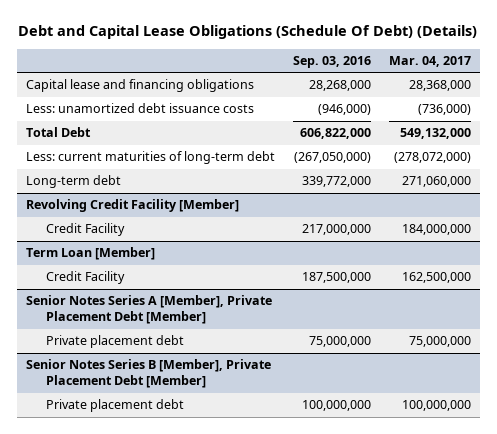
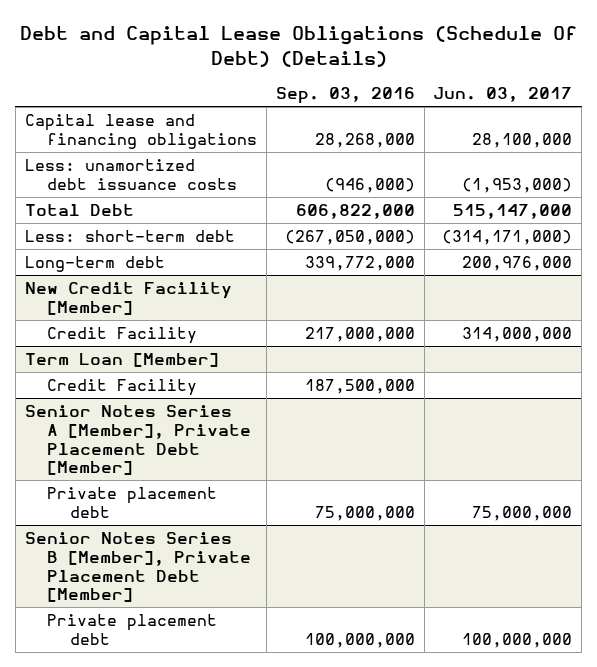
[388,56,471,68] Mar. 04, 2017 -> none
none -> [433,87,573,103] Jun. 03, 2017
[25,151,275,165] Less: current maturities of long-term debt -> [24,229,235,242] Less: short-term debt
[25,199,239,213] Revolving Credit Facility [Member] -> [24,281,232,315] New Credit Facility [Member]

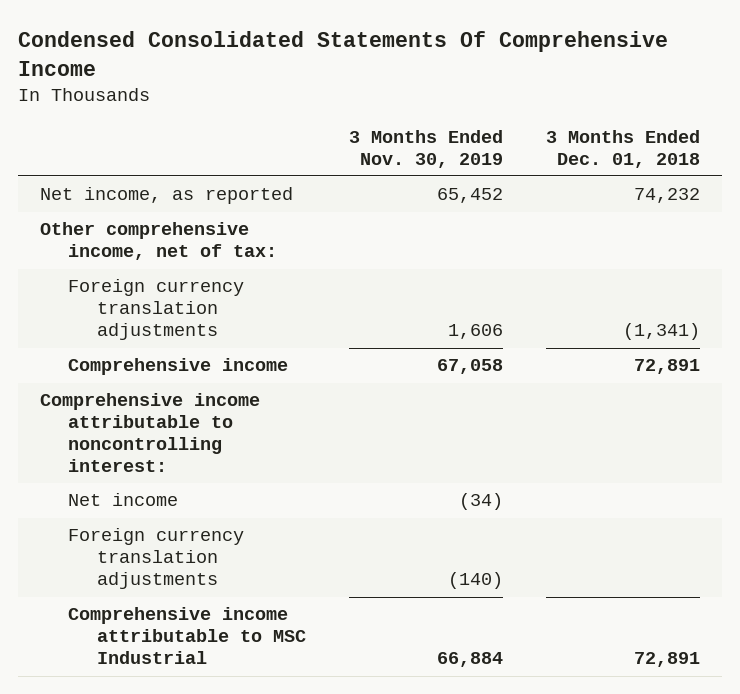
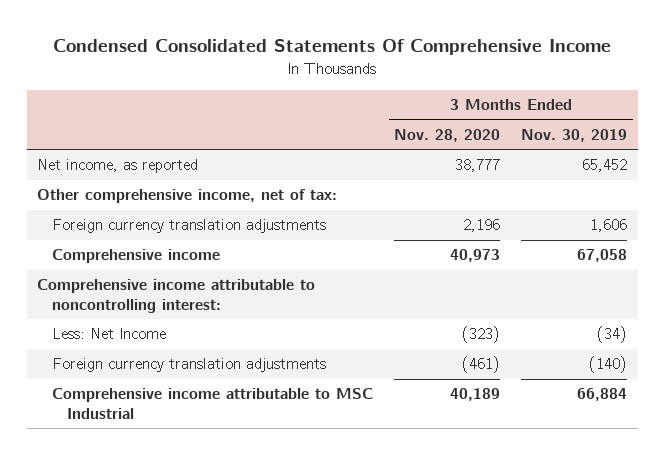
[546,129,701,168] 3 Months Ended Dec. 01, 2018 -> none
none -> [394,128,501,142] Nov. 28, 2020
[68,493,179,507] Net income -> [52,328,167,340] Less: Net Income

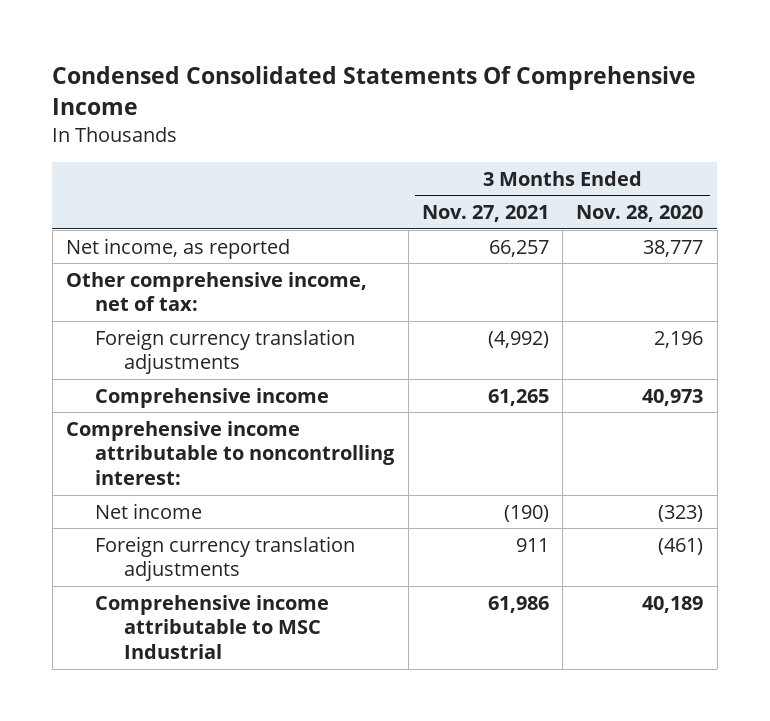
[521,128,628,142] Nov. 30, 2019 -> none
none -> [421,205,549,223] Nov. 27, 2021
[52,328,167,340] Less: Net Income -> [95,502,203,519] Net income

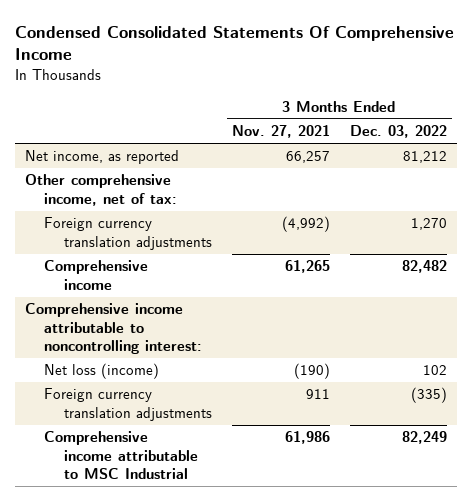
[576,205,704,223] Nov. 28, 2020 -> none
none -> [349,125,447,139] Dec. 03, 2022
[95,502,203,519] Net income -> [44,363,160,380] Net loss (income)

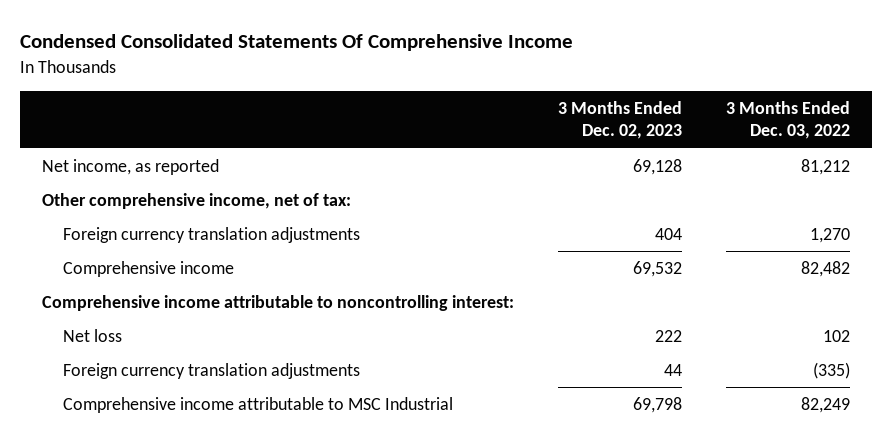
[231,125,330,139] Nov. 27, 2021 -> none
none -> [557,101,682,140] 3 Months Ended Dec. 02, 2023
[44,363,160,380] Net loss (income) -> [62,329,122,343] Net loss

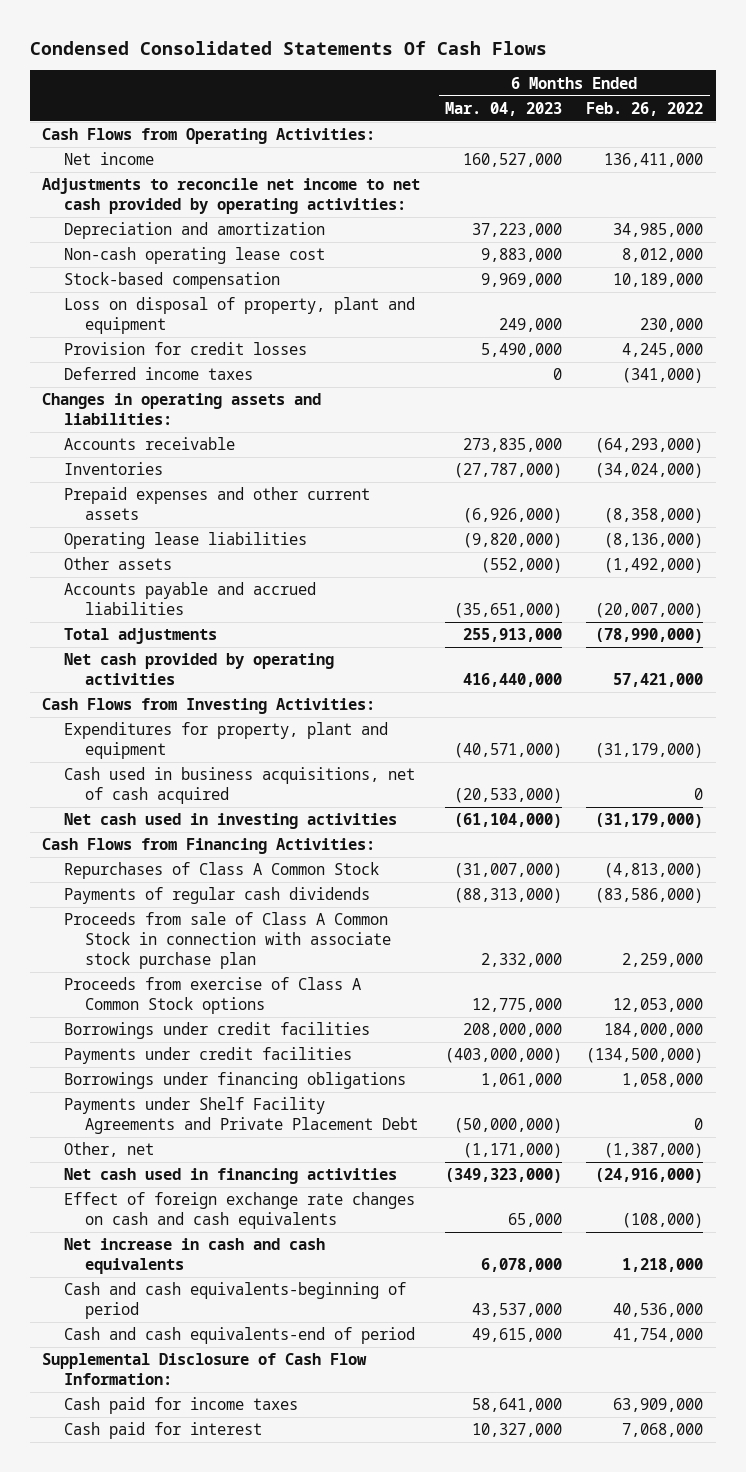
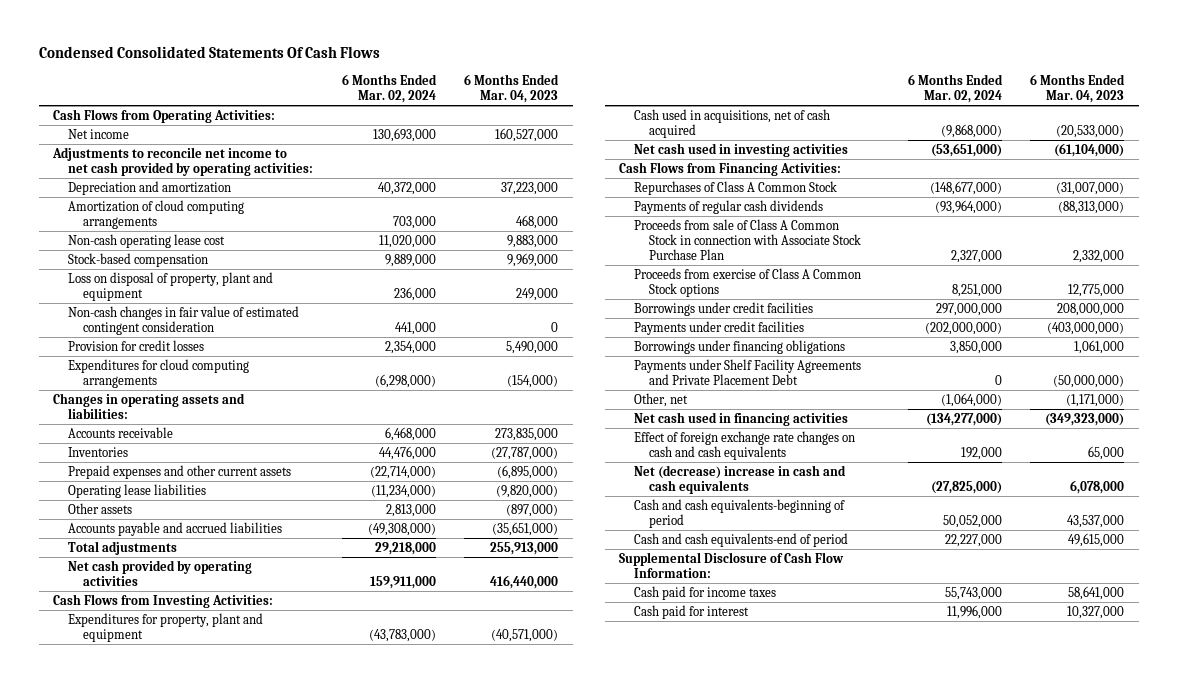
[586,101,704,116] Feb. 26, 2022 -> none
none -> [341,74,437,103] 6 Months Ended Mar. 02, 2024
none -> [67,199,244,229] Amortization of cloud computing arrangements
none -> [67,305,299,335] Non-cash changes in fair value of estimated contingent consideration
[63,367,253,381] Deferred income taxes -> none
none -> [67,358,249,388] Expenditures for cloud computing arrangements
[462,508,562,524] (6,926,000) -> [497,464,559,479] (6,895,000)
[480,558,562,574] (552,000) -> [506,503,559,517] (897,000)
[63,767,415,805] Cash used in business acquisitions, net of cash acquired -> [634,108,831,138] Cash used in acquisitions, net of cash acquired
[63,912,392,970] Proceeds from sale of Class A Common Stock in connection with associate stock purchase plan -> [634,218,862,260] Proceeds from sale of Class A Common Stock in connection with Associate Stock Purchase Plan
[63,1238,325,1275] Net increase in cash and cash equivalents -> [634,464,847,494] Net (decrease) increase in cash and cash equivalents

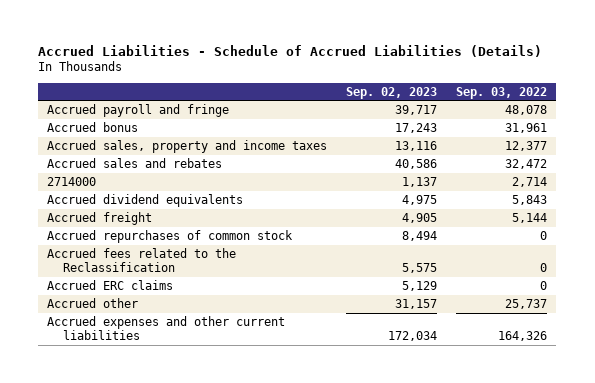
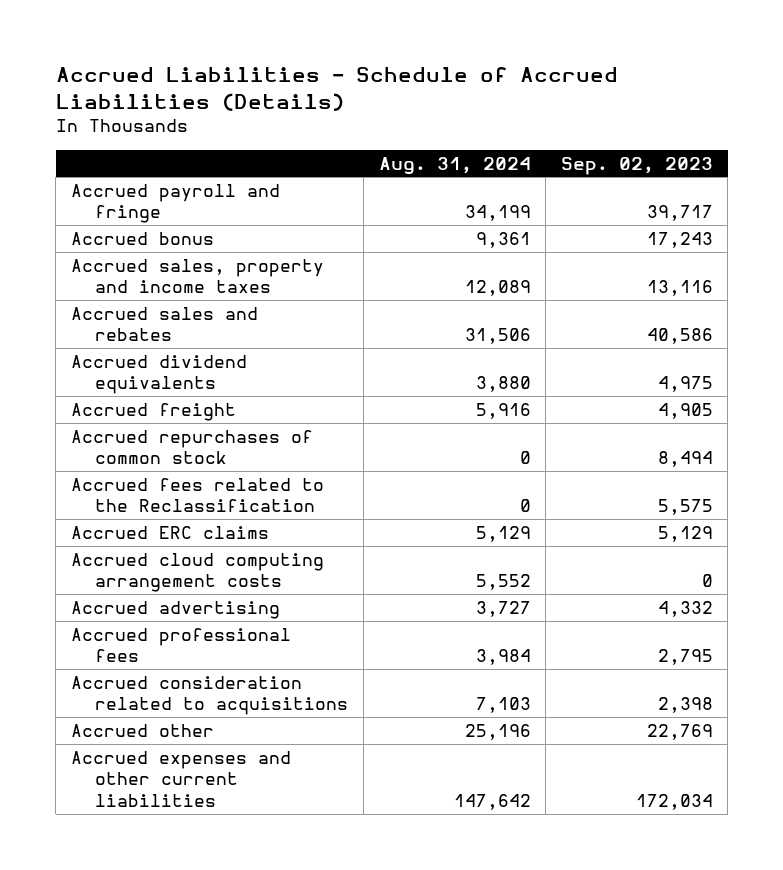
[456,86,548,99] Sep. 03, 2022 -> none
none -> [378,156,531,175] Aug. 31, 2024
[47,177,97,187] 2714000 -> none
none -> [70,552,324,593] Accrued cloud computing arrangement costs
none -> [70,600,280,619] Accrued advertising
none -> [70,627,291,663] Accrued professional fees
none -> [70,675,349,716] Accrued consideration related to acquisitions
[395,299,438,310] 31,157 -> [646,723,713,740] 22,769

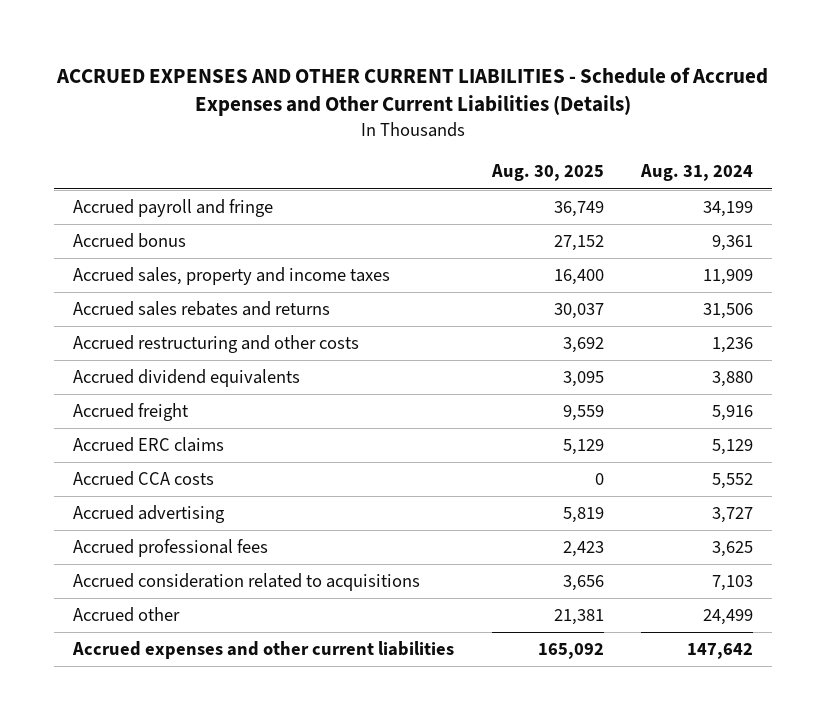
[55,67,618,112] Accrued Liabilities - Schedule of Accrued Liabilities (Details) -> [56,66,769,117] ACCRUED EXPENSES AND OTHER CURRENT LIABILITIES - Schedule of Accrued Expenses and Other Current Liabilities (Details)
[560,156,713,175] Sep. 02, 2023 -> none
none -> [490,164,604,182] Aug. 30, 2025
[464,280,531,297] 12,089 -> [703,269,754,286] 11,909
[70,306,258,342] Accrued sales and rebates -> [73,301,331,317] Accrued sales rebates and returns
none -> [73,335,360,354] Accrued restructuring and other costs
[70,429,313,465] Accrued repurchases of common stock -> none
[70,477,324,513] Accrued fees related to the Reclassification -> none
[70,552,324,593] Accrued cloud computing arrangement costs -> [73,471,215,487] Accrued CCA costs
[475,649,531,666] 3,984 -> [712,541,754,558] 3,625
[464,723,531,740] 25,196 -> [703,609,754,626] 24,499

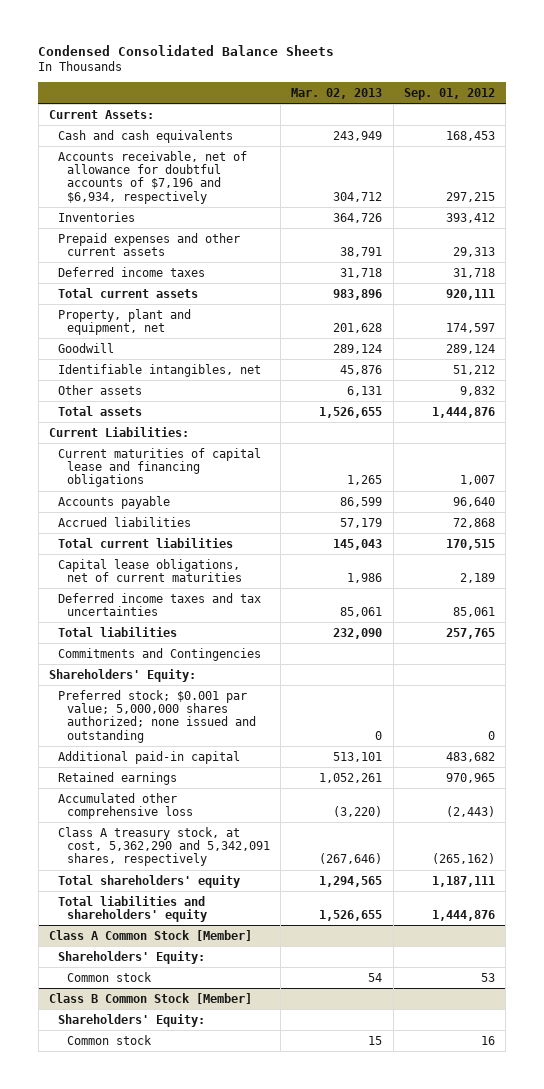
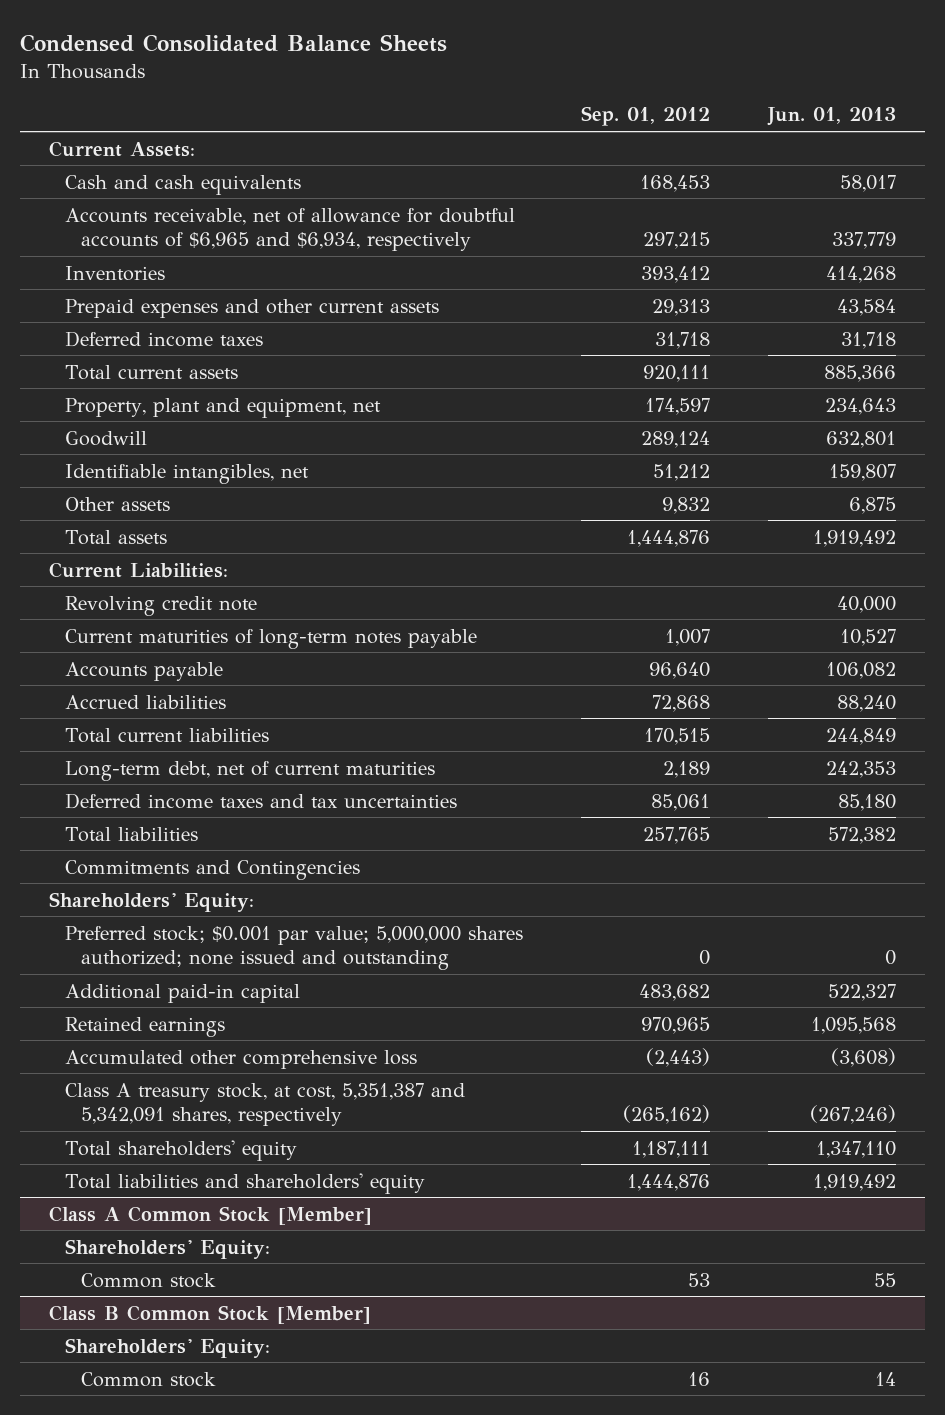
[291,87,383,99] Mar. 02, 2013 -> none
none -> [766,107,896,127] Jun. 01, 2013
[57,150,247,204] Accounts receivable, net of allowance for doubtful accounts of $7,196 and $6,934, respectively -> [64,207,515,251] Accounts receivable, net of allowance for doubtful accounts of $6,965 and $6,934, respectively
[57,447,261,488] Current maturities of capital lease and financing obligations -> none
none -> [64,595,257,616] Revolving credit note
none -> [64,628,477,649] Current maturities of long-term notes payable
[57,558,242,582] Capital lease obligations, net of current maturities -> [64,760,435,781] Long-term debt, net of current maturities
[57,826,270,867] Class A treasury stock, at cost, 5,362,290 and 5,342,091 shares, respectively -> [64,1082,465,1126] Class A treasury stock, at cost, 5,351,387 and 5,342,091 shares, respectively

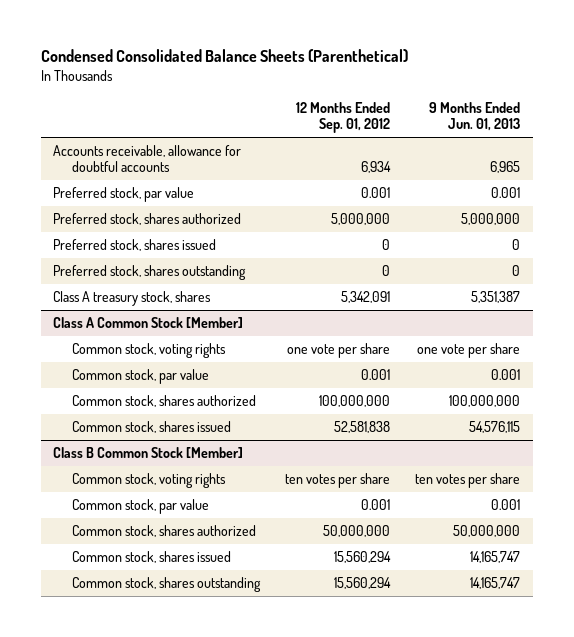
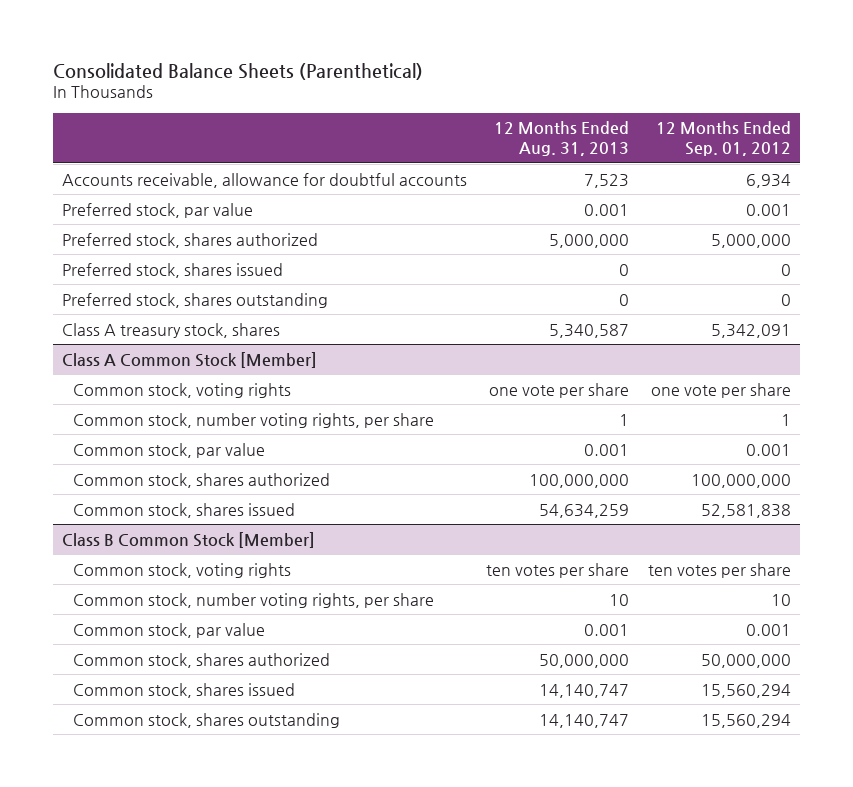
[40,49,408,63] Condensed Consolidated Balance Sheets (Parenthetical) -> [52,62,423,80] Consolidated Balance Sheets (Parenthetical)
[429,101,521,132] 9 Months Ended Jun. 01, 2013 -> none
none -> [494,121,630,157] 12 Months Ended Aug. 31, 2013
none -> [73,412,435,428] Common stock, number voting rights, per share
none -> [73,592,435,608] Common stock, number voting rights, per share

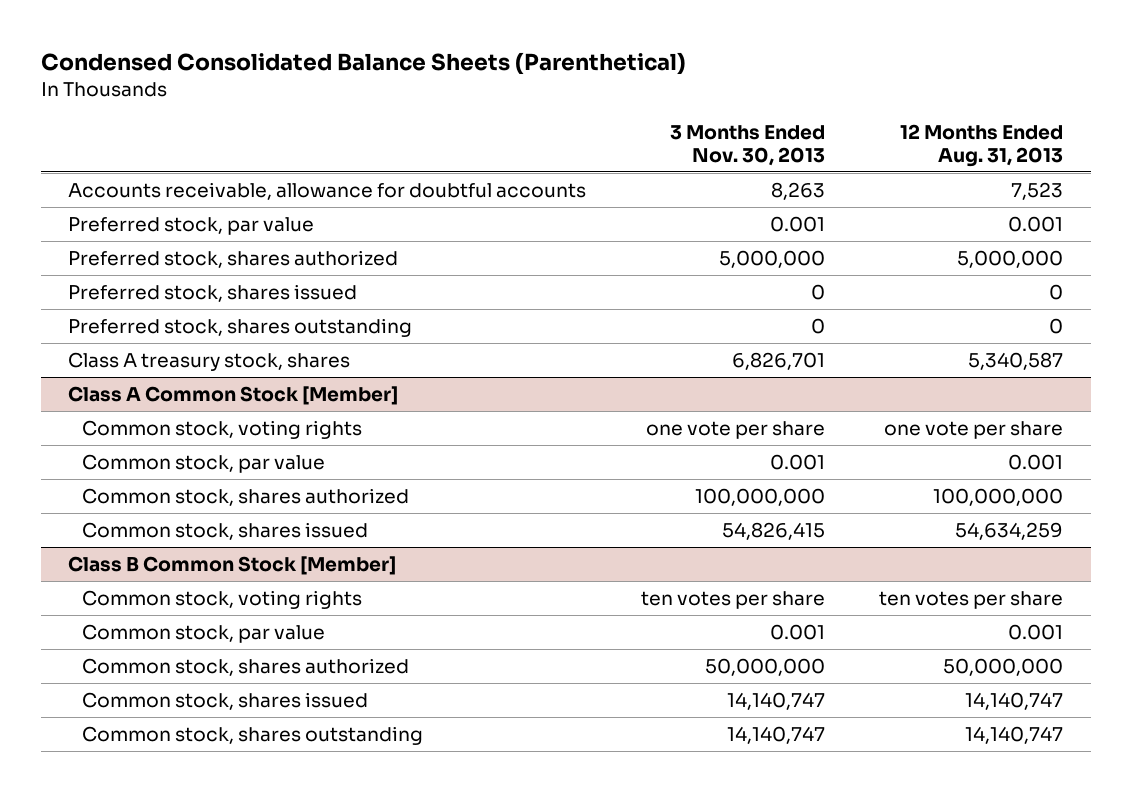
[52,62,423,80] Consolidated Balance Sheets (Parenthetical) -> [40,52,686,76] Condensed Consolidated Balance Sheets (Parenthetical)
[655,121,791,157] 12 Months Ended Sep. 01, 2012 -> none
none -> [669,125,825,166] 3 Months Ended Nov. 30, 2013
[73,412,435,428] Common stock, number voting rights, per share -> none
[73,592,435,608] Common stock, number voting rights, per share -> none

